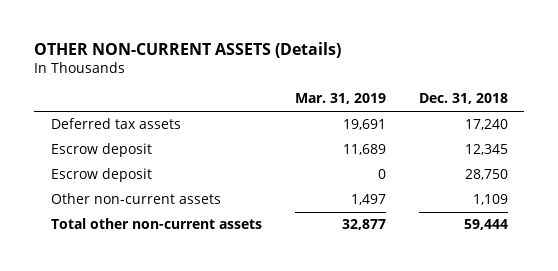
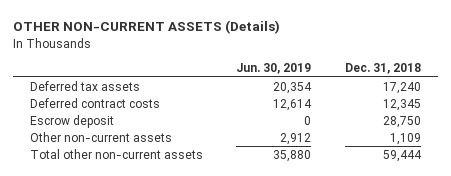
[294,93,386,105] Mar. 31, 2019 -> none
none -> [236,63,312,75] Jun. 30, 2019
[50,143,152,158] Escrow deposit -> [29,97,160,108] Deferred contract costs

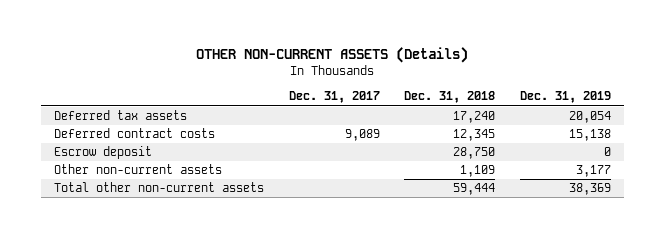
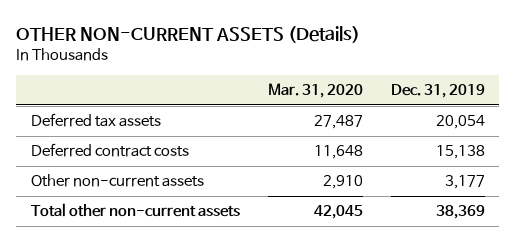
[288,91,380,104] Dec. 31, 2017 -> none
[404,91,496,104] Dec. 31, 2018 -> none
none -> [267,83,363,99] Mar. 31, 2020
[53,146,152,160] Escrow deposit -> none

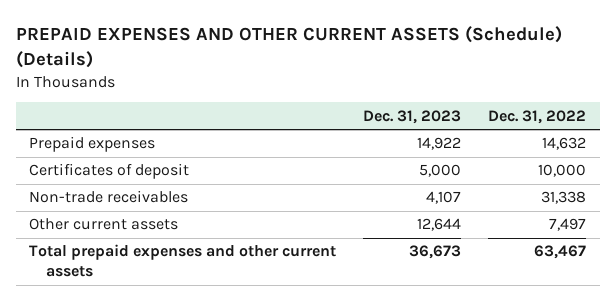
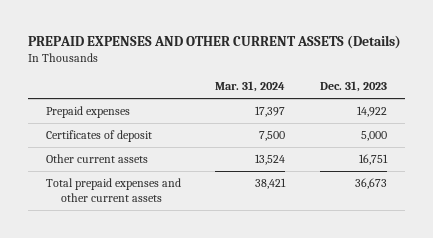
[15,26,562,69] PREPAID EXPENSES AND OTHER CURRENT ASSETS (Schedule) (Details) -> [28,35,402,50] PREPAID EXPENSES AND OTHER CURRENT ASSETS (Details)
[488,109,587,124] Dec. 31, 2022 -> none
none -> [215,81,286,93] Mar. 31, 2024
[29,190,189,204] Non-trade receivables -> none
[417,218,462,232] 12,644 -> [359,153,389,165] 16,751

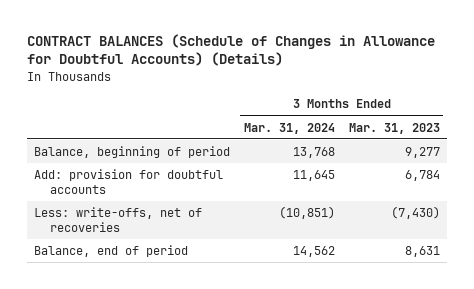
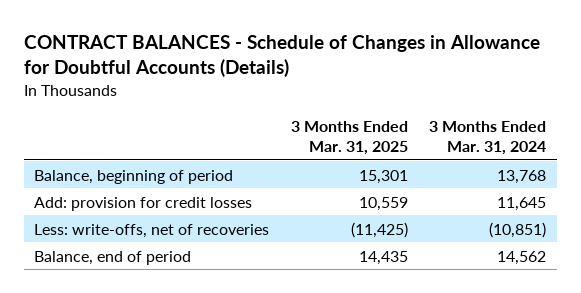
[27,33,436,67] CONTRACT BALANCES (Schedule of Changes in Allowance for Doubtful Accounts) (Details) -> [23,35,540,78] CONTRACT BALANCES - Schedule of Changes in Allowance for Doubtful Accounts (Details)
[348,122,440,134] Mar. 31, 2023 -> none
none -> [290,120,408,155] 3 Months Ended Mar. 31, 2025
[34,168,224,195] Add: provision for doubtful accounts -> [34,196,253,211] Add: provision for credit losses

